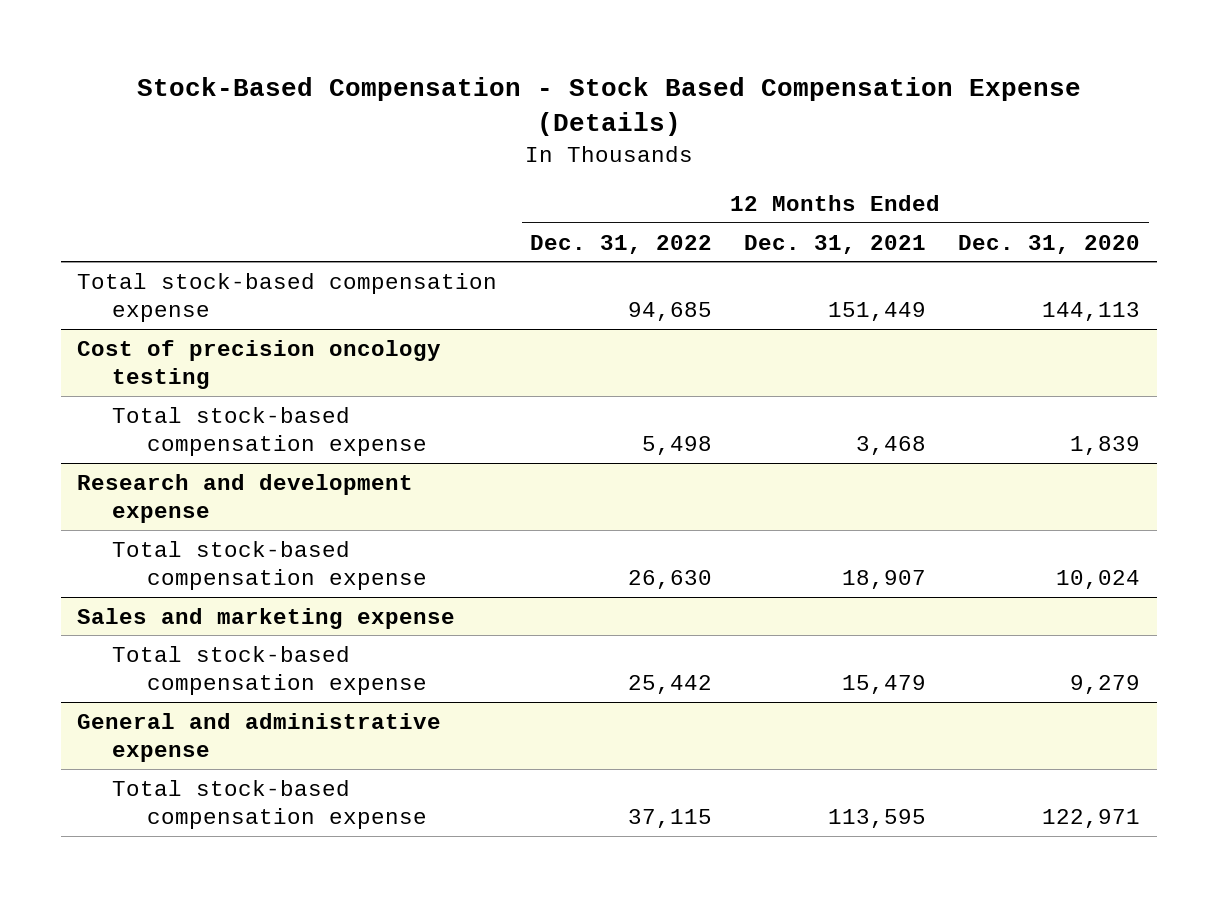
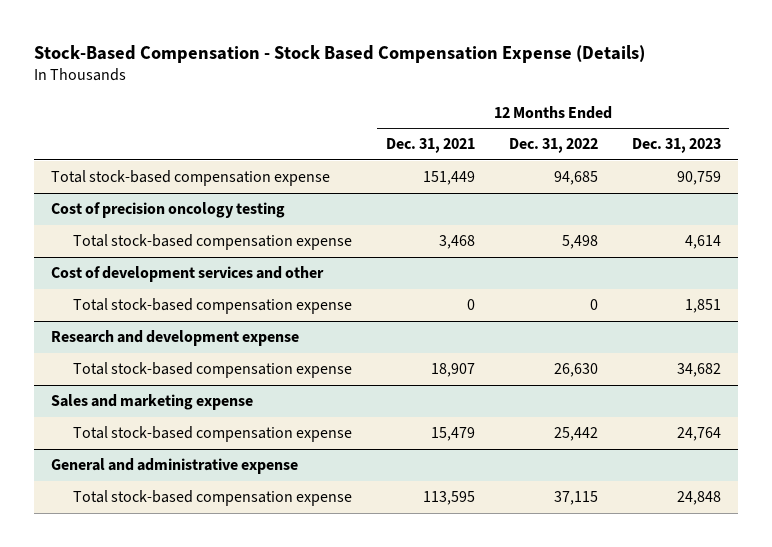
[958,234,1141,254] Dec. 31, 2020 -> none
none -> [631,138,721,154] Dec. 31, 2023
none -> [51,266,325,283] Cost of development services and other
none -> [72,298,352,315] Total stock-based compensation expense

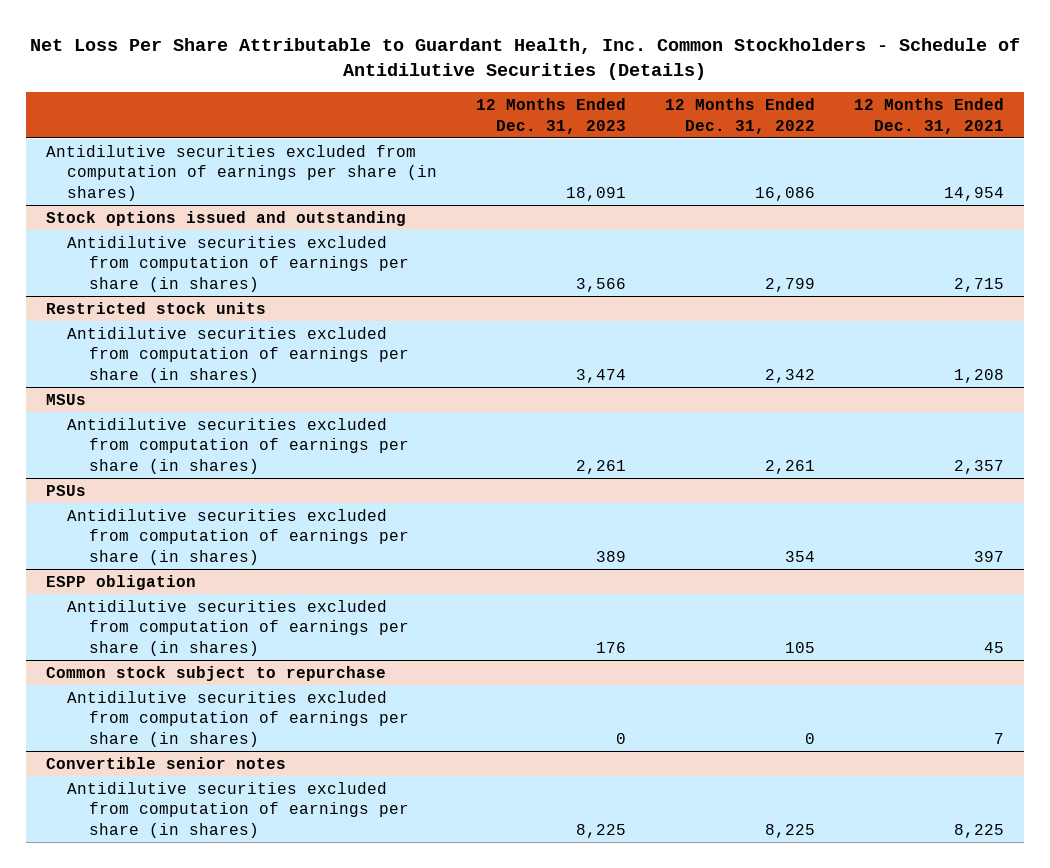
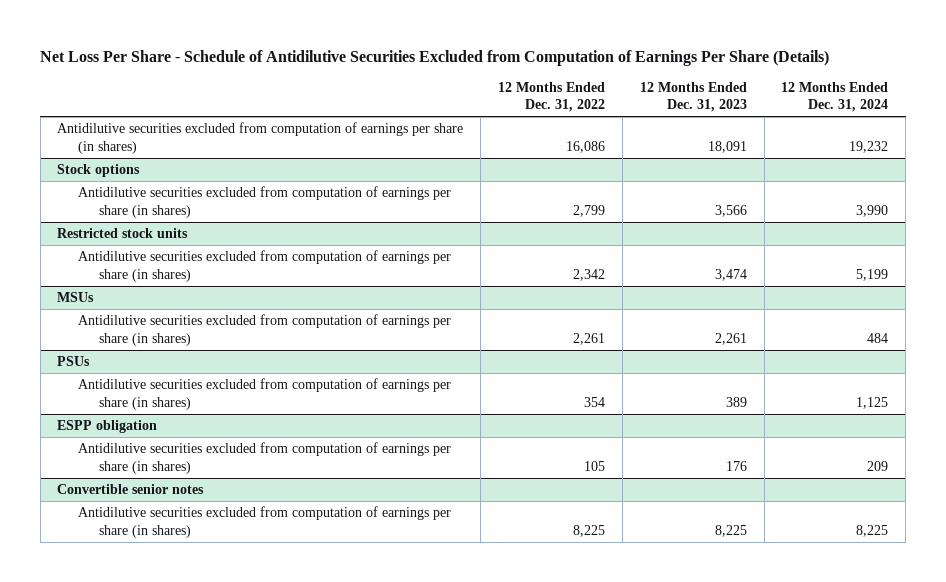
[29,38,1020,81] Net Loss Per Share Attributable to Guardant Health, Inc. Common Stockholders - Schedule of Antidilutive Securities (Details) -> [40,49,830,66] Net Loss Per Share - Schedule of Antidilutive Securities Excluded from Computation of Earnings Per Share (Details)
[854,98,1005,134] 12 Months Ended Dec. 31, 2021 -> none
none -> [781,81,889,113] 12 Months Ended Dec. 31, 2024
[45,210,406,226] Stock options issued and outstanding -> [57,164,141,178] Stock options
[45,665,386,681] Common stock subject to repurchase -> none
[67,690,409,747] Antidilutive securities excluded from computation of earnings per share (in shares) -> none

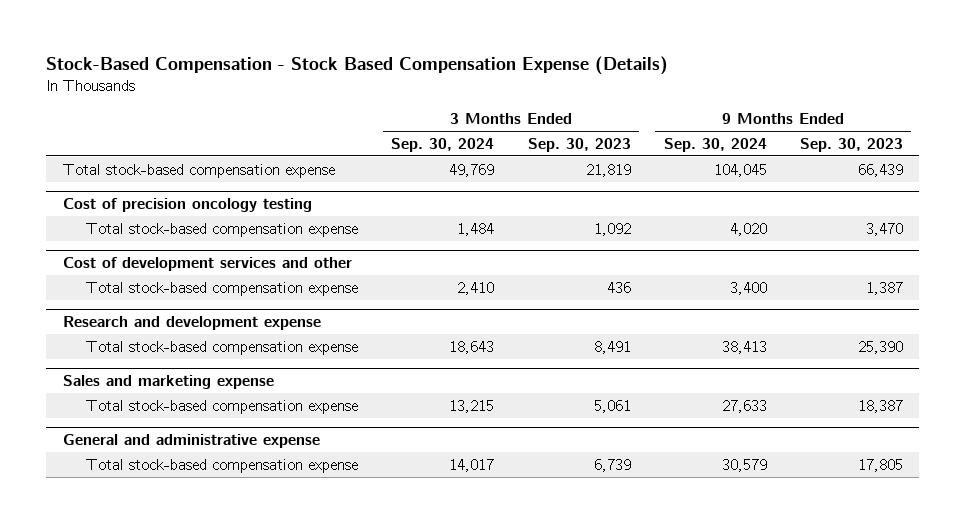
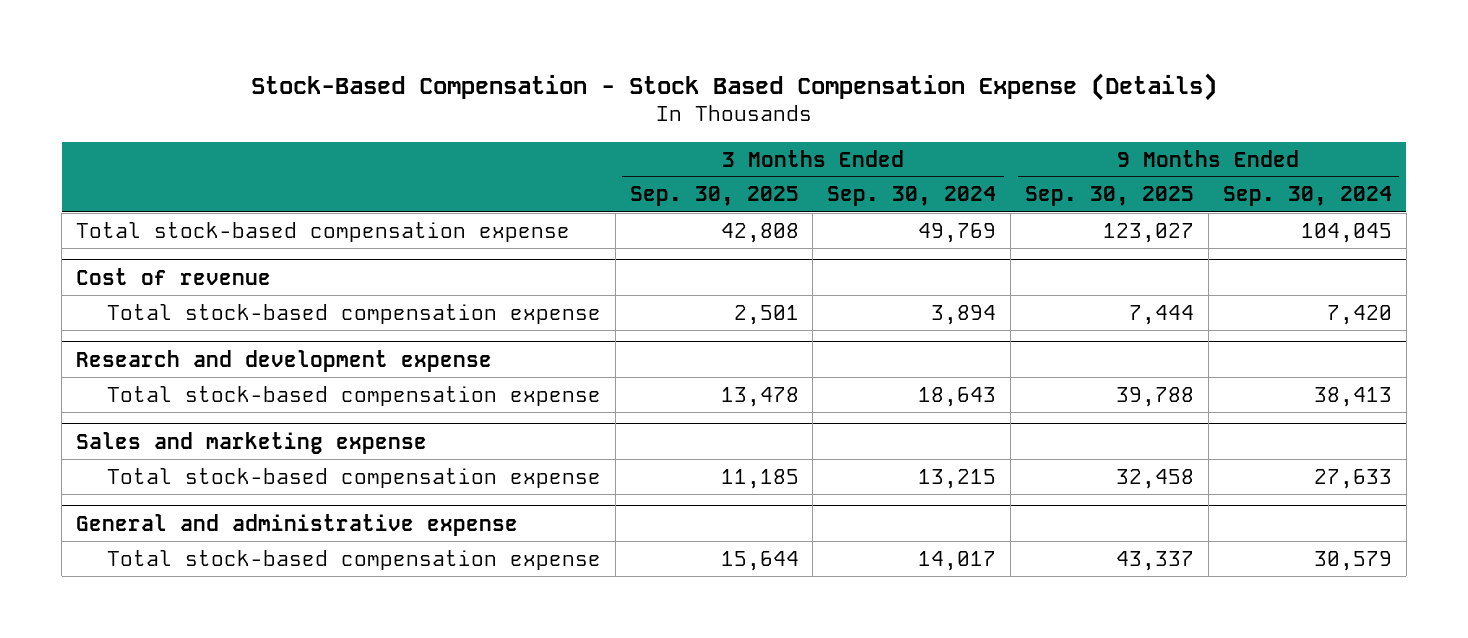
[527,137,631,152] Sep. 30, 2023 -> none
[799,137,903,152] Sep. 30, 2023 -> none
none -> [629,186,799,207] Sep. 30, 2025
none -> [1025,186,1195,207] Sep. 30, 2025
[63,198,313,213] Cost of precision oncology testing -> none
[63,257,353,272] Cost of development services and other -> none
[86,281,359,296] Total stock-based compensation expense -> none
none -> [76,267,272,285] Cost of revenue
[457,222,495,236] 1,484 -> [931,304,997,325] 3,894
[729,222,767,236] 4,020 -> [1326,304,1392,325] 7,420

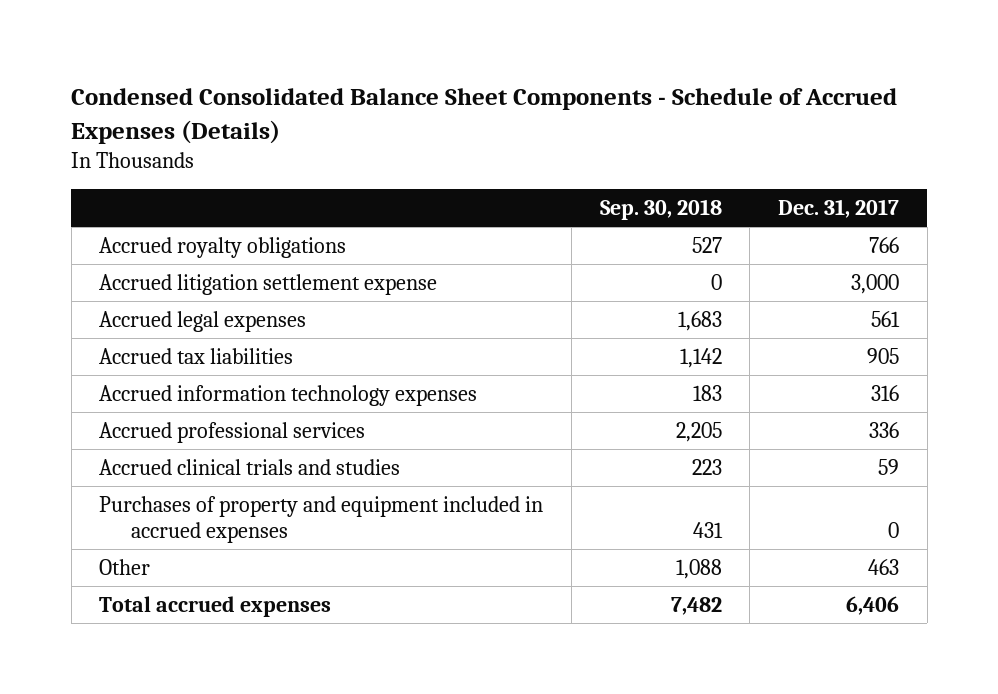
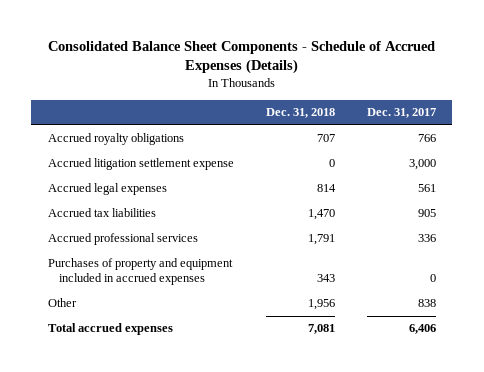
[71,87,898,144] Condensed Consolidated Balance Sheet Components - Schedule of Accrued Expenses (Details) -> [47,40,435,75] Consolidated Balance Sheet Components - Schedule of Accrued Expenses (Details)
[599,199,722,221] Sep. 30, 2018 -> none
none -> [265,108,335,119] Dec. 31, 2018
[99,384,478,406] Accrued information technology expenses -> none
[99,458,401,475] Accrued clinical trials and studies -> none
[867,558,899,575] 463 -> [418,299,437,308] 838

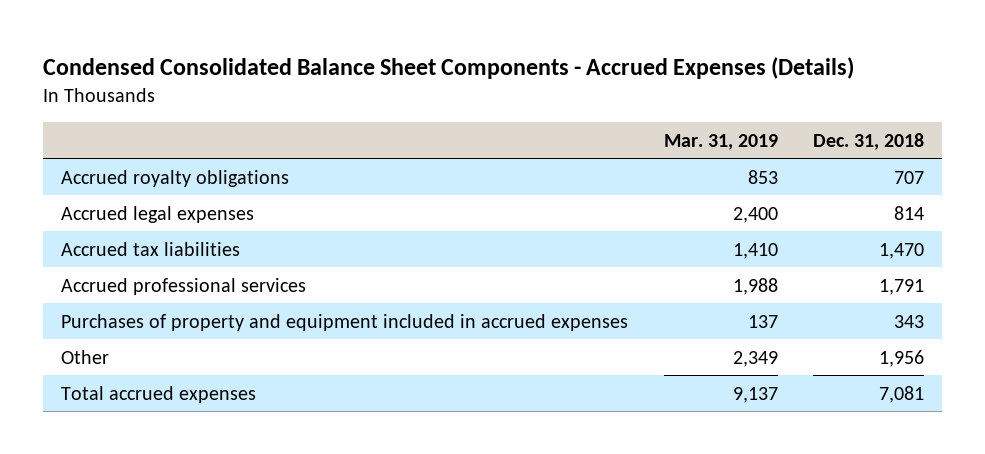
[47,40,435,75] Consolidated Balance Sheet Components - Schedule of Accrued Expenses (Details) -> [43,56,855,79] Condensed Consolidated Balance Sheet Components - Accrued Expenses (Details)
[367,108,437,119] Dec. 31, 2017 -> none
none -> [663,133,778,150] Mar. 31, 2019
[47,158,234,171] Accrued litigation settlement expense -> none

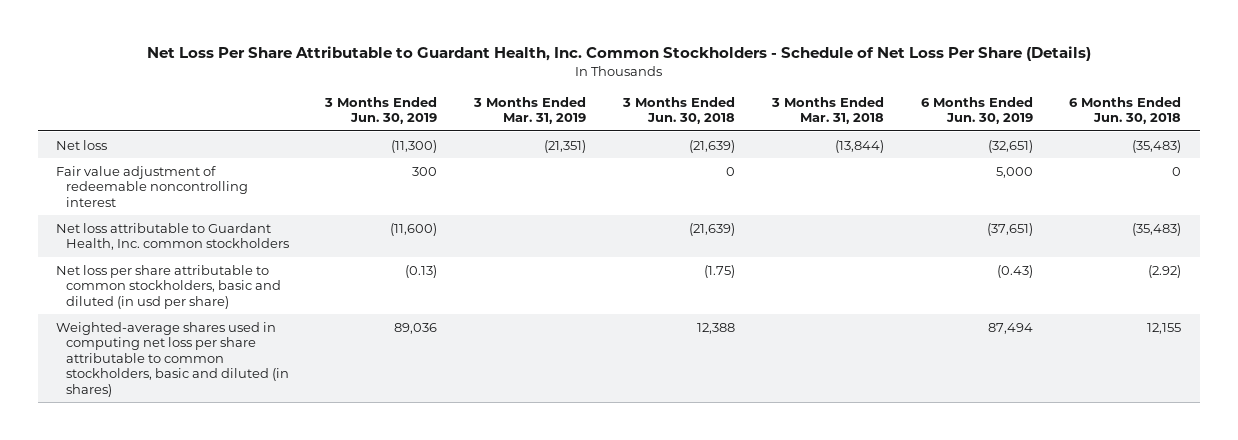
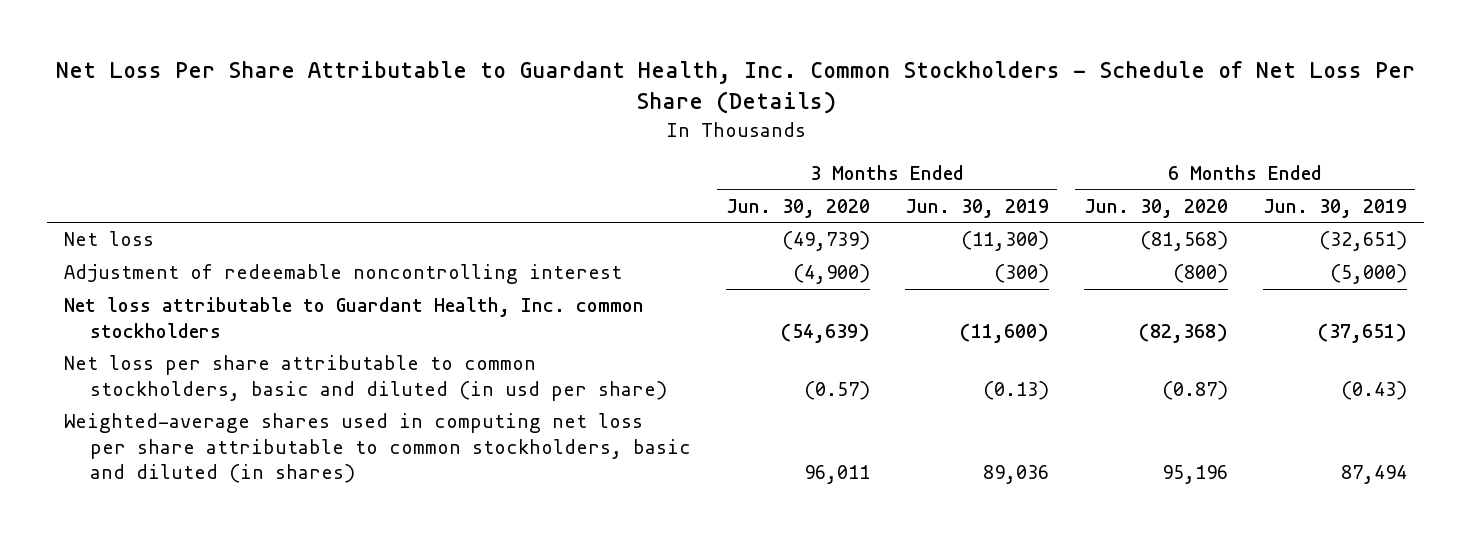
[473,96,587,125] 3 Months Ended Mar. 31, 2019 -> none
[622,96,736,125] 3 Months Ended Jun. 30, 2018 -> none
[770,96,884,125] 3 Months Ended Mar. 31, 2018 -> none
[1069,96,1182,125] 6 Months Ended Jun. 30, 2018 -> none
none -> [725,198,870,218] Jun. 30, 2020
none -> [1083,198,1228,218] Jun. 30, 2020
[56,165,248,207] Fair value adjustment of redeemable noncontrolling interest -> [64,264,623,285] Adjustment of redeemable noncontrolling interest
[412,166,438,176] 300 -> [993,264,1049,284] (300)
[995,166,1033,178] 5,000 -> [1329,264,1407,285] (5,000)

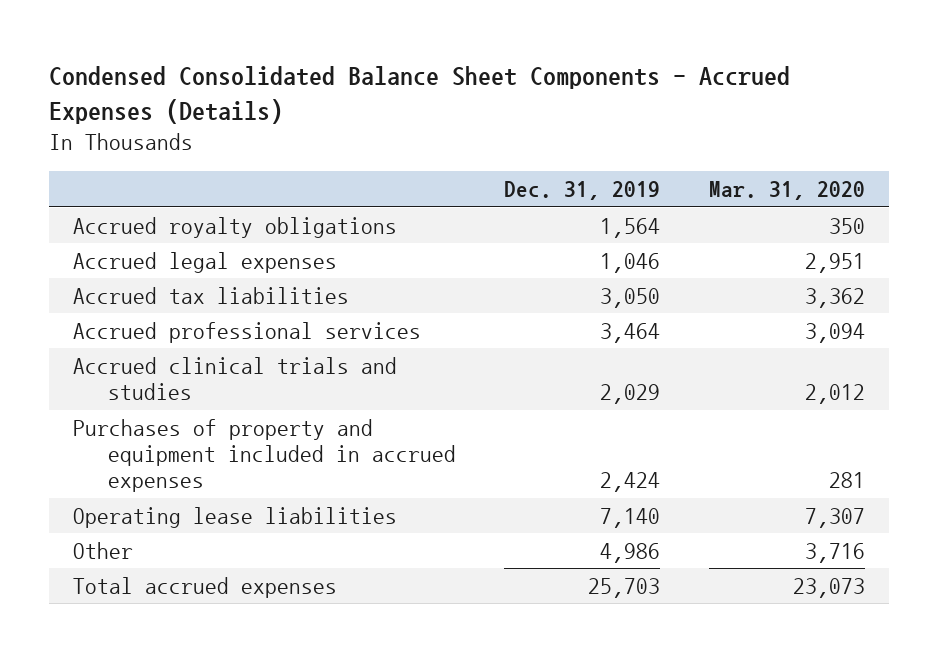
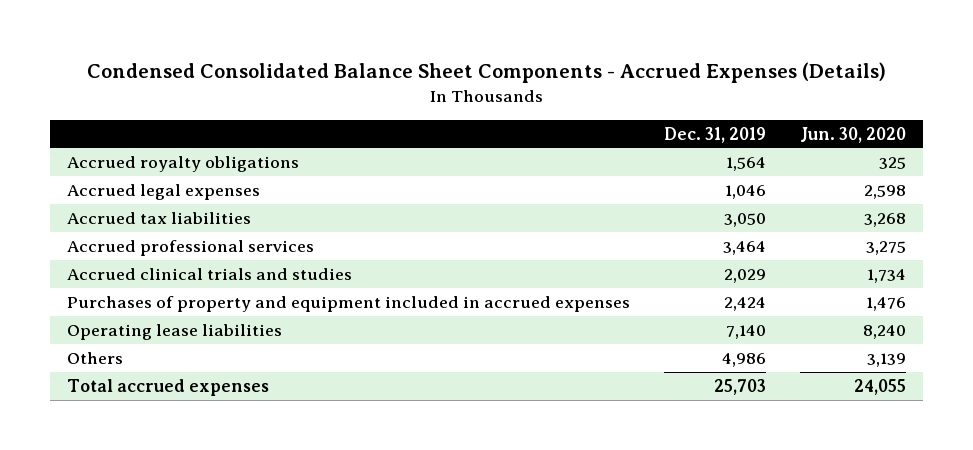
[708,180,865,200] Mar. 31, 2020 -> none
none -> [799,126,906,143] Jun. 30, 2020
[73,541,134,559] Other -> [67,351,124,364] Others

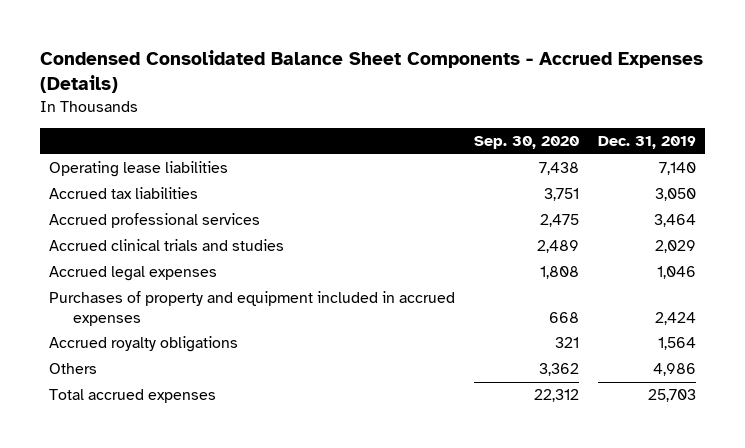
[799,126,906,143] Jun. 30, 2020 -> none
none -> [473,136,579,150] Sep. 30, 2020
[67,323,283,340] Operating lease liabilities -> [49,161,229,178] Operating lease liabilities
[67,183,261,200] Accrued legal expenses -> [49,266,218,282] Accrued legal expenses
[67,155,300,172] Accrued royalty obligations -> [49,336,239,353] Accrued royalty obligations

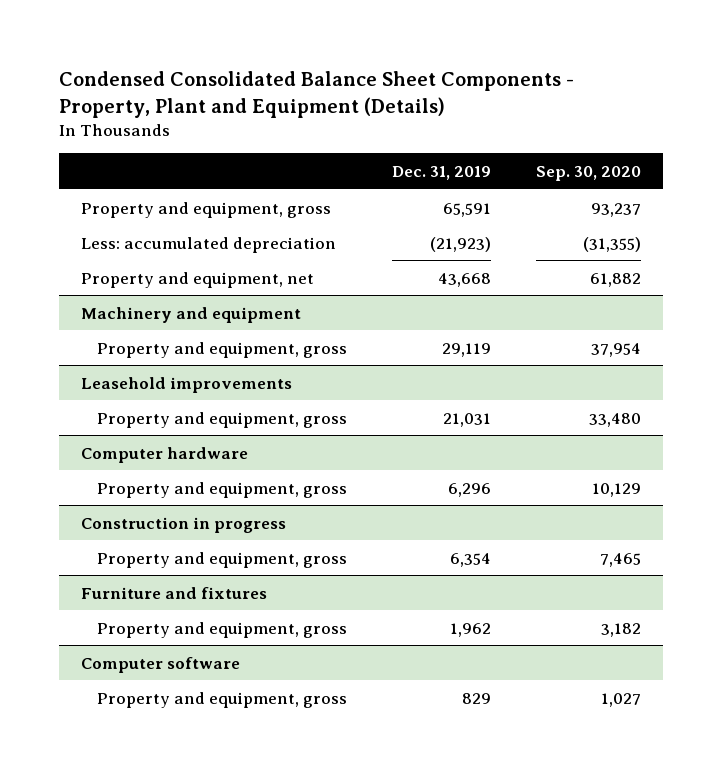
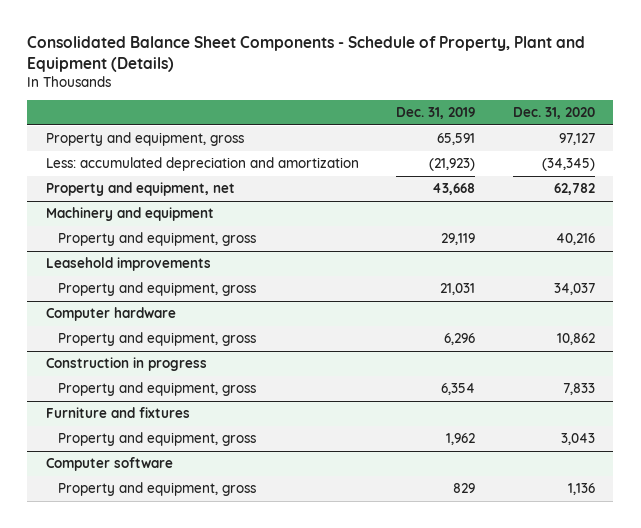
[59,70,575,118] Condensed Consolidated Balance Sheet Components - Property, Plant and Equipment (Details) -> [27,36,586,72] Consolidated Balance Sheet Components - Schedule of Property, Plant and Equipment (Details)
[535,165,641,181] Sep. 30, 2020 -> none
none -> [512,107,595,120] Dec. 31, 2020
[81,236,337,253] Less: accumulated depreciation -> [46,157,360,172] Less: accumulated depreciation and amortization

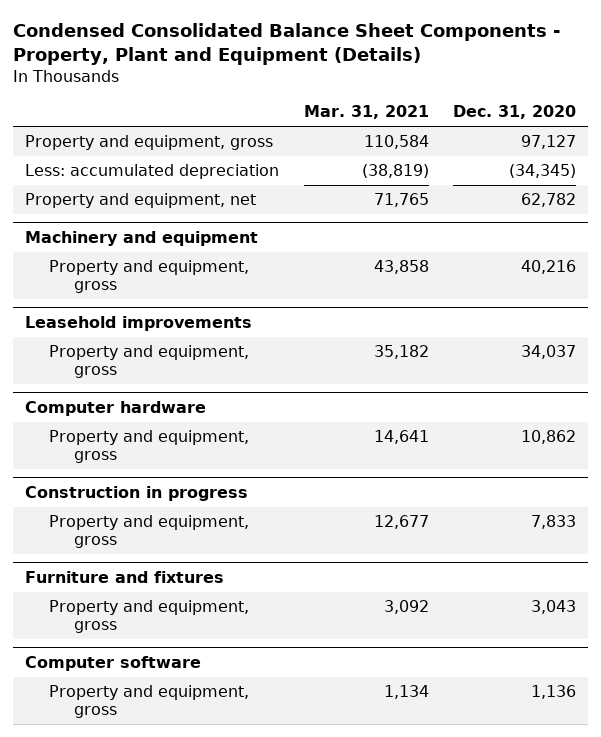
[27,36,586,72] Consolidated Balance Sheet Components - Schedule of Property, Plant and Equipment (Details) -> [12,22,560,65] Condensed Consolidated Balance Sheet Components - Property, Plant and Equipment (Details)
[396,107,476,120] Dec. 31, 2019 -> none
none -> [303,105,429,120] Mar. 31, 2021
[46,157,360,172] Less: accumulated depreciation and amortization -> [25,164,280,180] Less: accumulated depreciation

